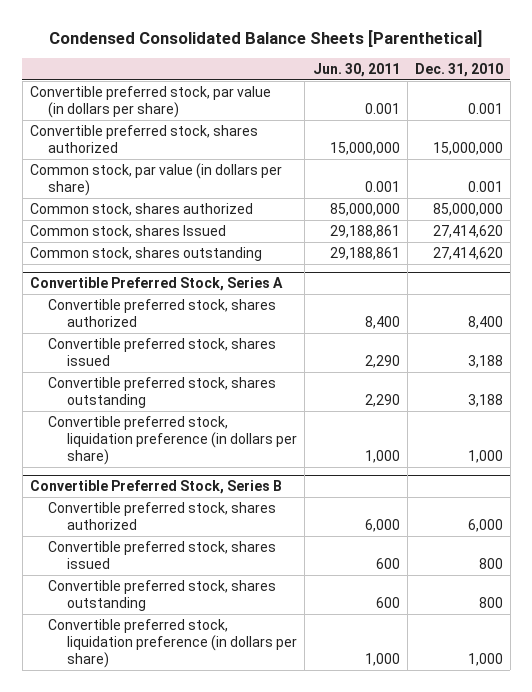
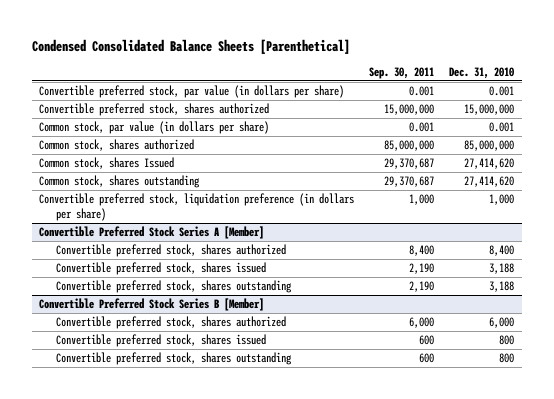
[312,63,400,78] Jun. 30, 2011 -> none
none -> [369,66,435,79] Sep. 30, 2011
none -> [39,193,355,222] Convertible preferred stock, liquidation preference (in dollars per share)
[29,277,283,292] Convertible Preferred Stock, Series A -> [39,226,265,240] Convertible Preferred Stock Series A [Member]
[48,415,298,466] Convertible preferred stock, liquidation preference (in dollars per share) -> none
[29,480,282,495] Convertible Preferred Stock, Series B -> [39,298,265,312] Convertible Preferred Stock Series B [Member]
[48,618,298,669] Convertible preferred stock, liquidation preference (in dollars per share) -> none

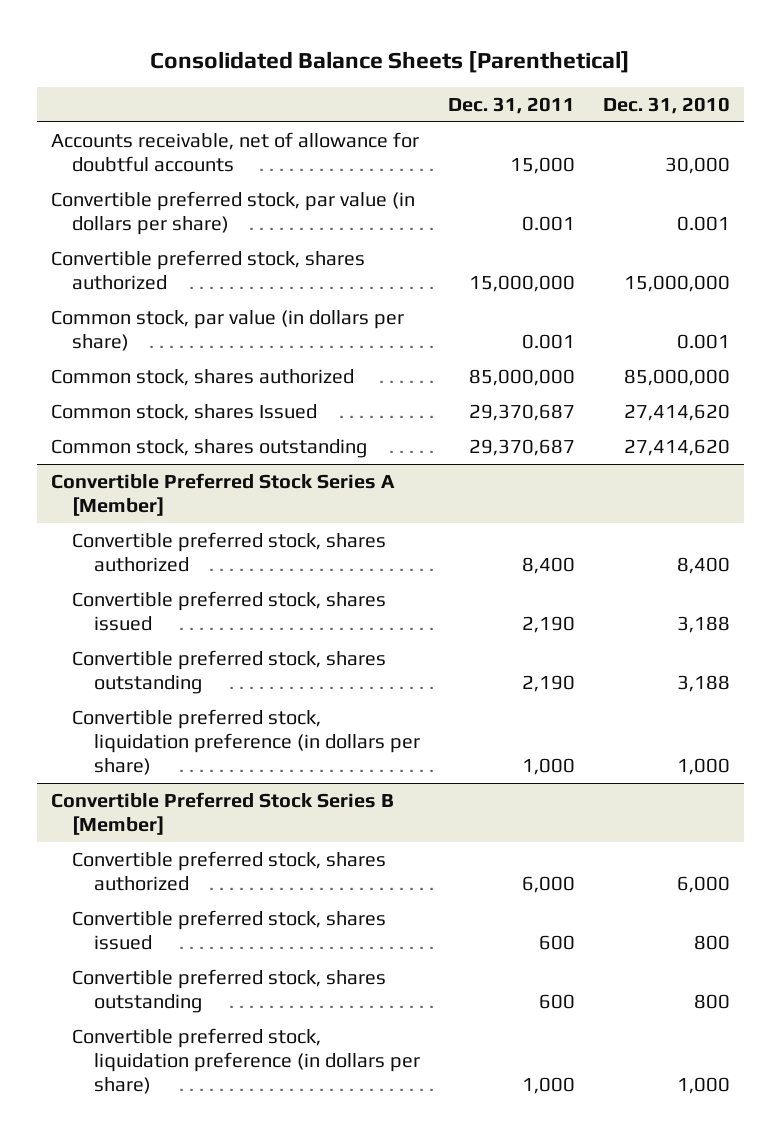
[31,38,350,54] Condensed Consolidated Balance Sheets [Parenthetical] -> [150,50,631,73] Consolidated Balance Sheets [Parenthetical]
[369,66,435,79] Sep. 30, 2011 -> none
none -> [448,97,576,115] Dec. 31, 2011
none -> [50,131,419,172] Accounts receivable, net of allowance for doubtful accounts
[39,193,355,222] Convertible preferred stock, liquidation preference (in dollars per share) -> none
none -> [72,708,421,776] Convertible preferred stock, liquidation preference (in dollars per share)
none -> [72,1027,421,1095] Convertible preferred stock, liquidation preference (in dollars per share)

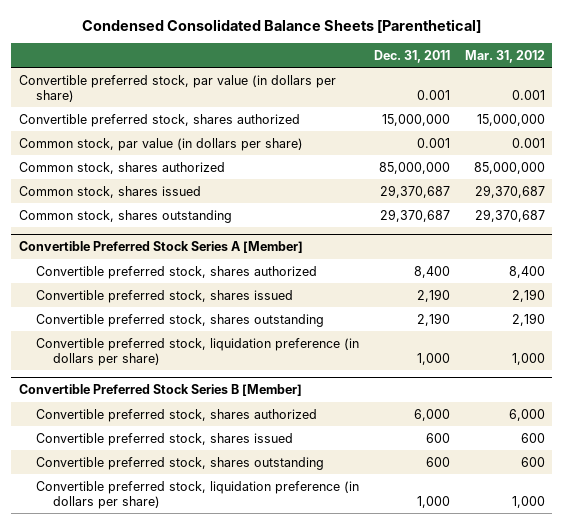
[150,50,631,73] Consolidated Balance Sheets [Parenthetical] -> [81,18,481,33] Condensed Consolidated Balance Sheets [Parenthetical]
[602,97,730,115] Dec. 31, 2010 -> none
none -> [464,49,545,63] Mar. 31, 2012
[50,131,419,172] Accounts receivable, net of allowance for doubtful accounts -> none
[50,403,317,421] Common stock, shares Issued -> [18,185,201,198] Common stock, shares issued

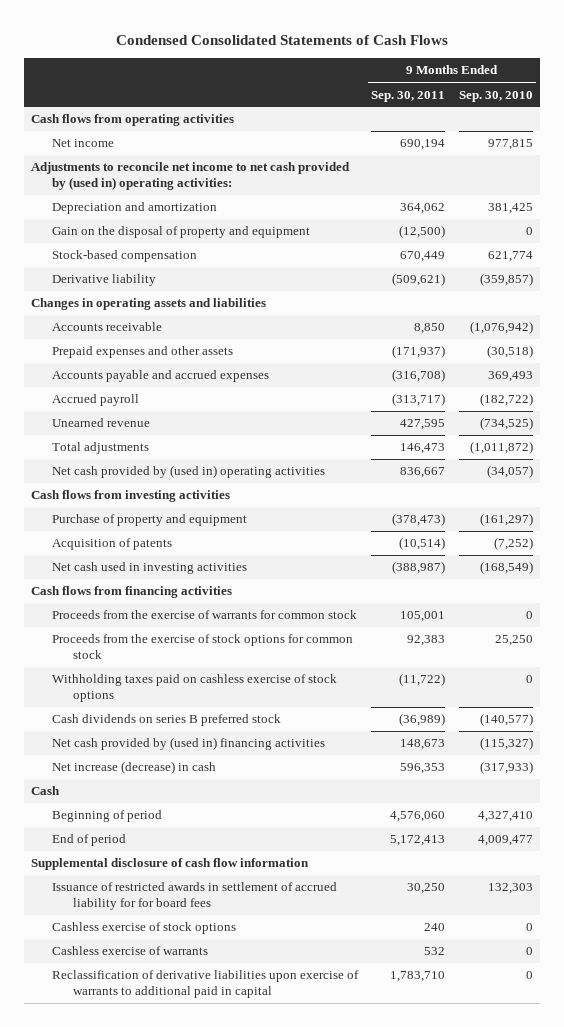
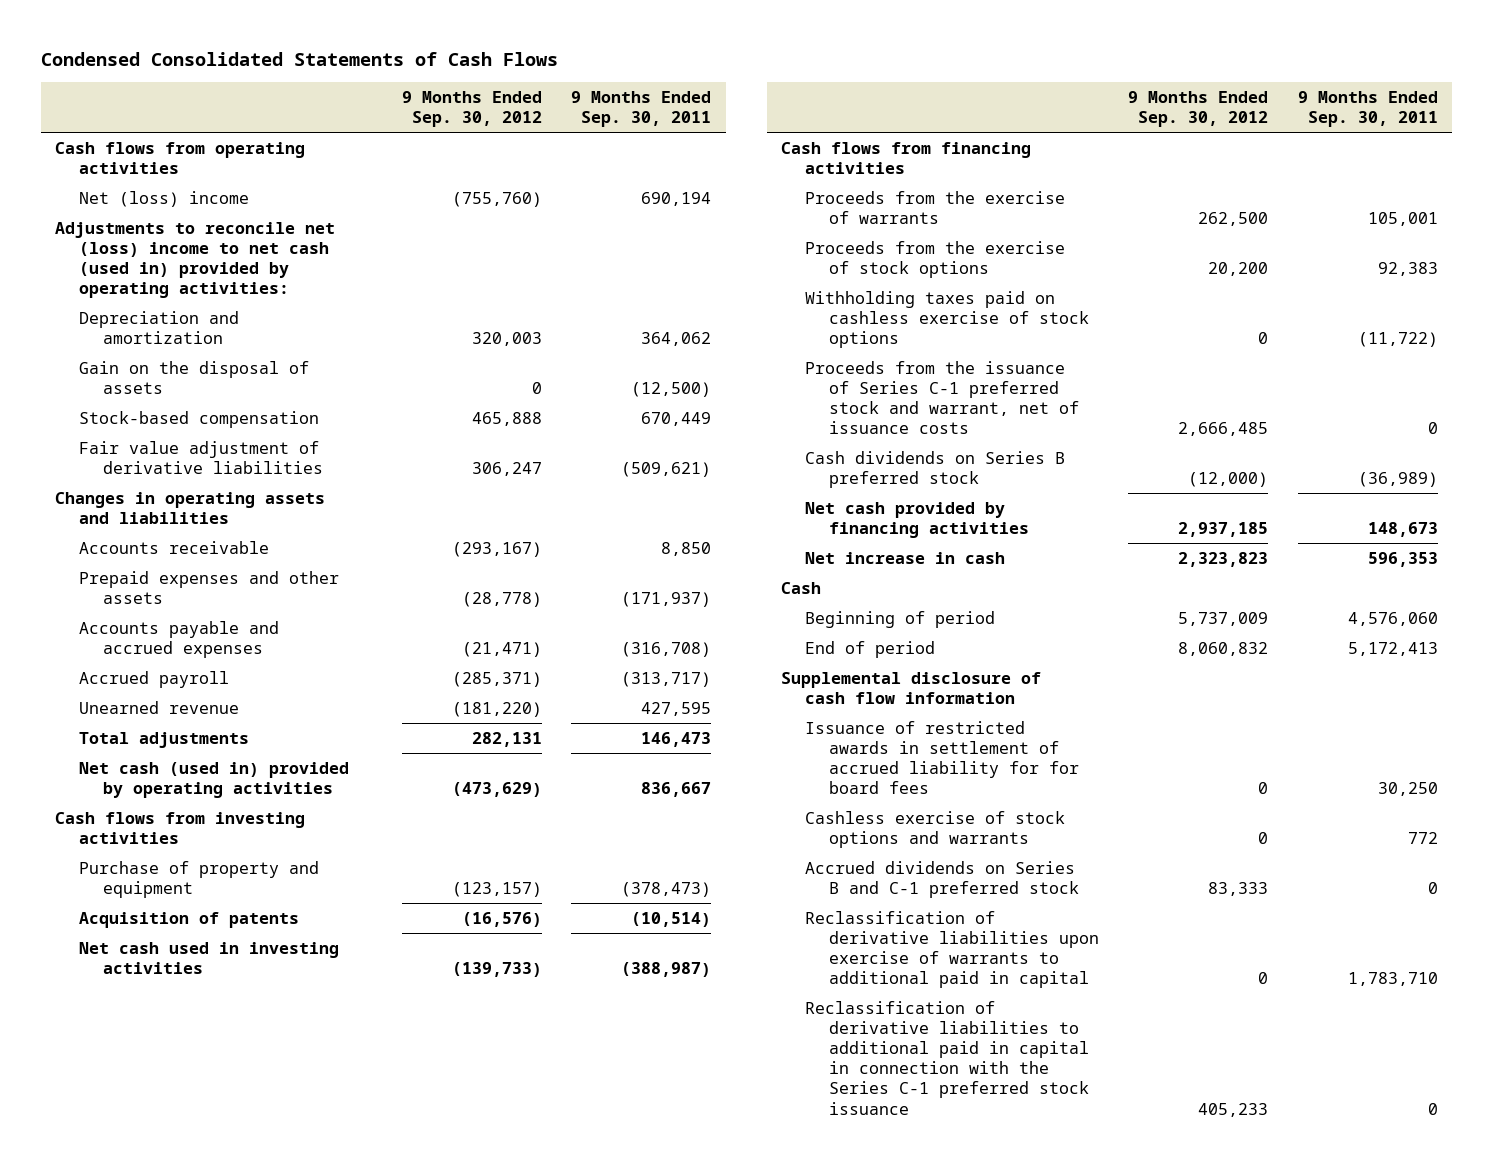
[458,90,533,102] Sep. 30, 2010 -> none
none -> [401,90,542,128] 9 Months Ended Sep. 30, 2012
[51,139,114,148] Net income -> [78,190,249,207] Net (loss) income
[30,162,350,191] Adjustments to reconcile net income to net cash provided by (used in) operating activities: -> [55,221,336,299] Adjustments to reconcile net (loss) income to net cash (used in) provided by operating activities:
[51,226,310,239] Gain on the disposal of property and equipment -> [78,360,309,394] Gain on the disposal of assets
[51,274,156,287] Derivative liability -> [78,440,323,474] Fair value adjustment of derivative liabilities
[51,465,325,479] Net cash provided by (used in) operating activities -> [78,761,349,798] Net cash (used in) provided by operating activities
[51,610,357,620] Proceeds from the exercise of warrants for common stock -> [805,190,1066,224] Proceeds from the exercise of warrants
[51,634,353,660] Proceeds from the exercise of stock options for common stock -> [805,240,1066,278] Proceeds from the exercise of stock options
none -> [805,360,1079,435] Proceeds from the issuance of Series C-1 preferred stock and warrant, net of issuance costs
[51,714,281,727] Cash dividends on series B preferred stock -> [805,450,1066,488] Cash dividends on Series B preferred stock
[51,737,325,751] Net cash provided by (used in) financing activities -> [805,501,1029,538] Net cash provided by financing activities
[51,761,216,775] Net increase (decrease) in cash -> [805,551,1006,564] Net increase in cash
[51,946,208,956] Cashless exercise of warrants -> none
[51,922,236,935] Cashless exercise of stock options -> [805,810,1066,848] Cashless exercise of stock options and warrants
[424,923,446,932] 240 -> [1407,831,1438,844] 772
none -> [805,860,1079,898] Accrued dividends on Series B and C-1 preferred stock
none -> [805,1000,1089,1115] Reclassification of derivative liabilities to additional paid in capital in connection with the Series C-1 preferred stock issuance

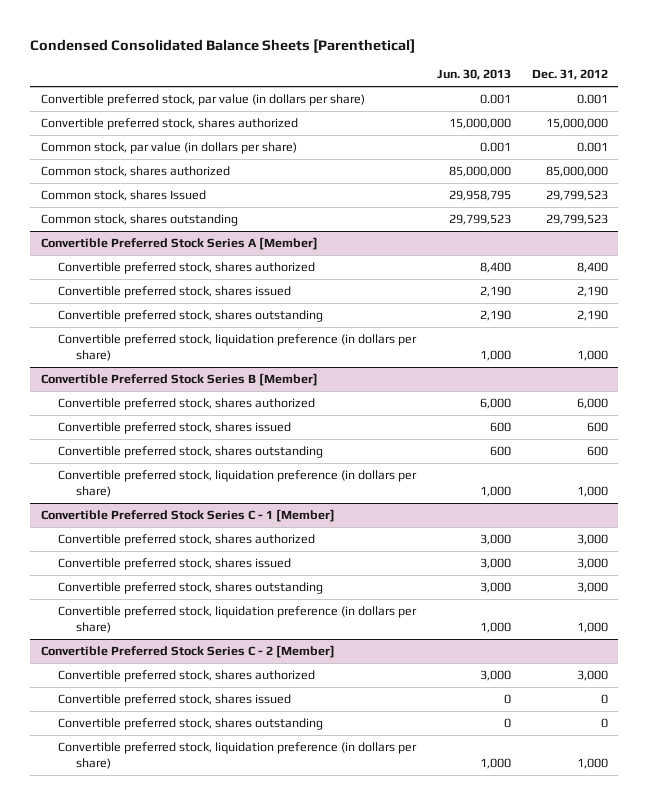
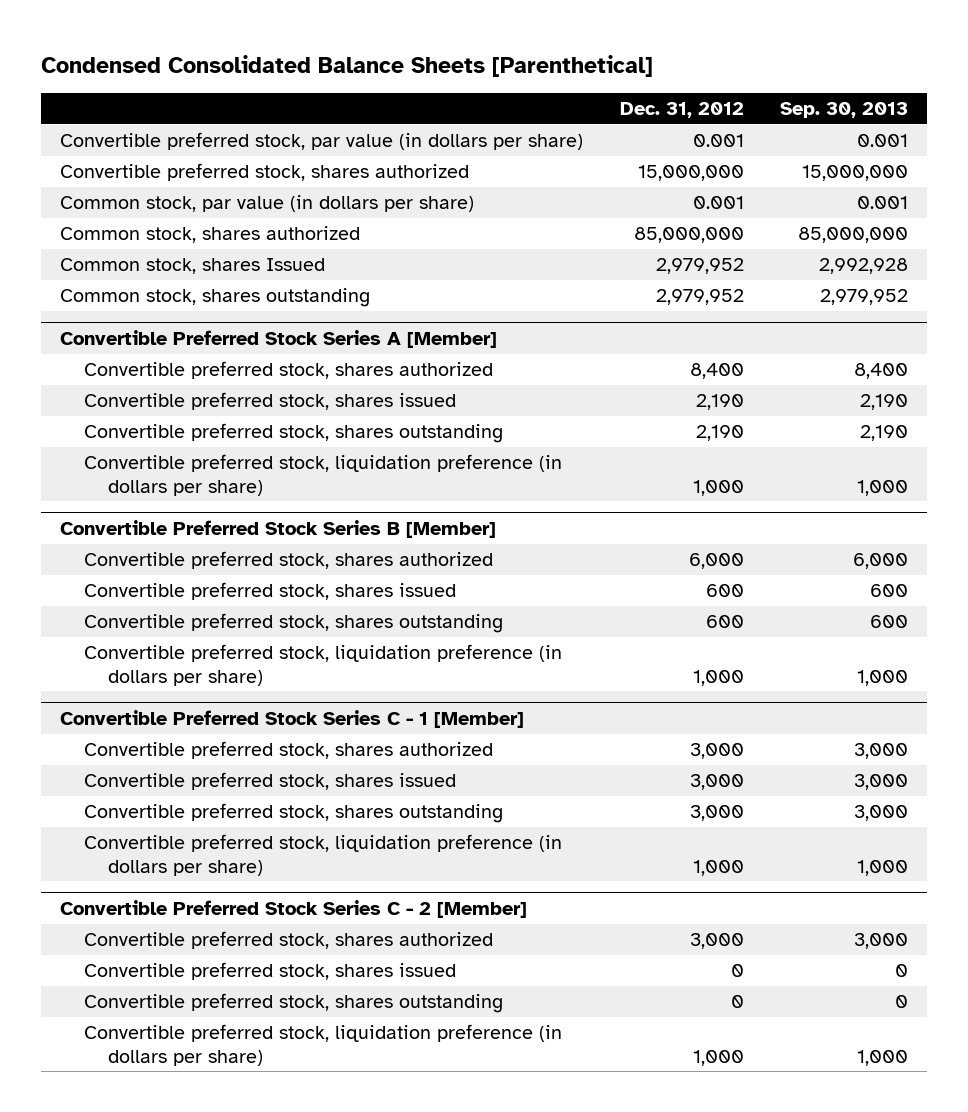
[437,69,512,81] Jun. 30, 2013 -> none
none -> [780,102,909,119] Sep. 30, 2013
[545,190,608,202] 29,799,523 -> [655,258,744,275] 2,979,952
[545,214,608,226] 29,799,523 -> [655,289,744,306] 2,979,952

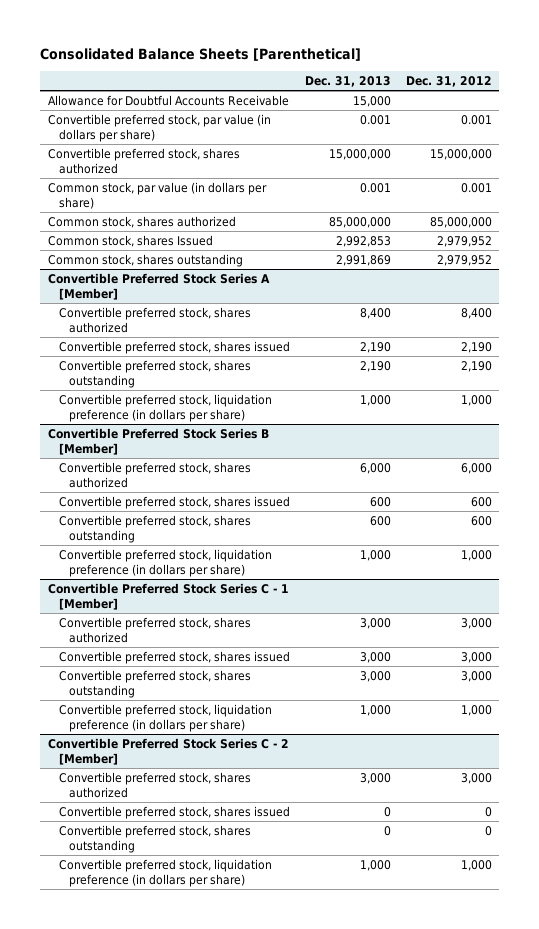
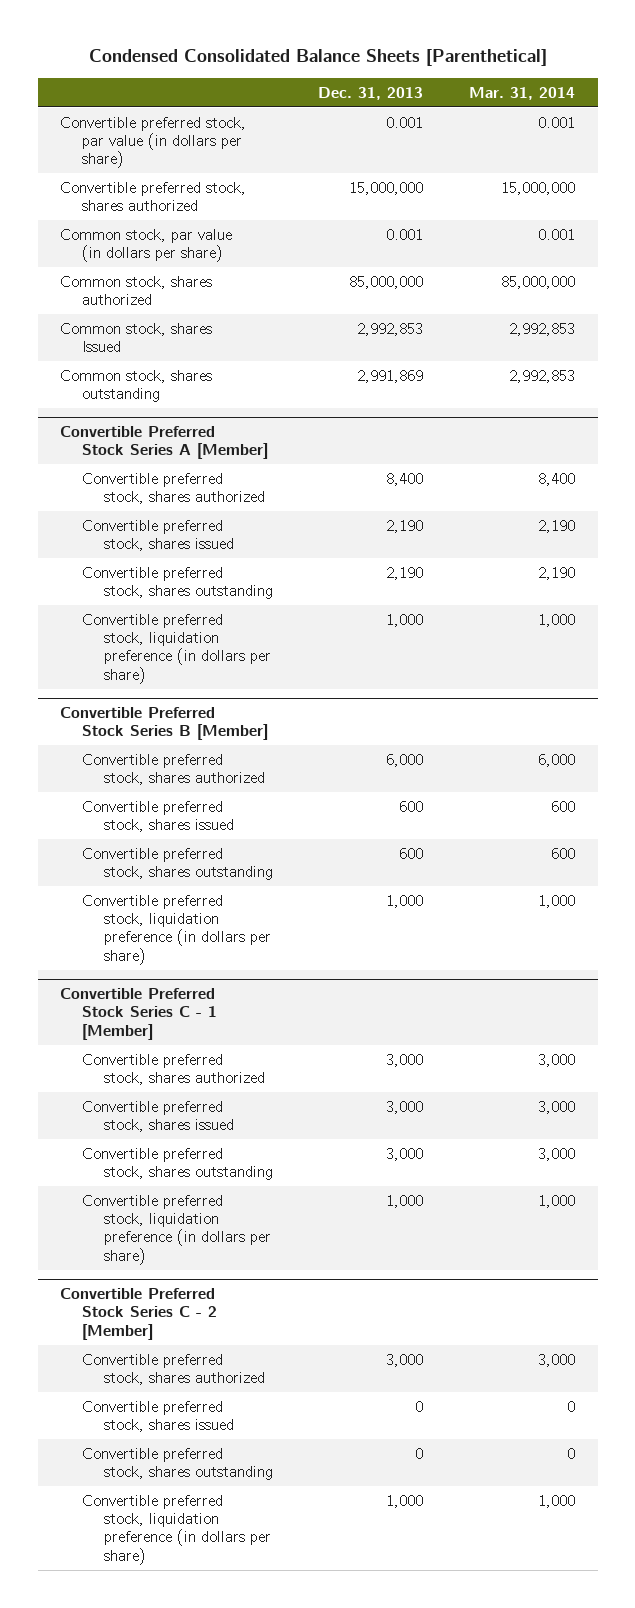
[40,48,362,62] Consolidated Balance Sheets [Parenthetical] -> [88,49,547,67] Condensed Consolidated Balance Sheets [Parenthetical]
[405,76,492,88] Dec. 31, 2012 -> none
none -> [469,86,576,100] Mar. 31, 2014
[47,94,289,106] Allowance for Doubtful Accounts Receivable -> none

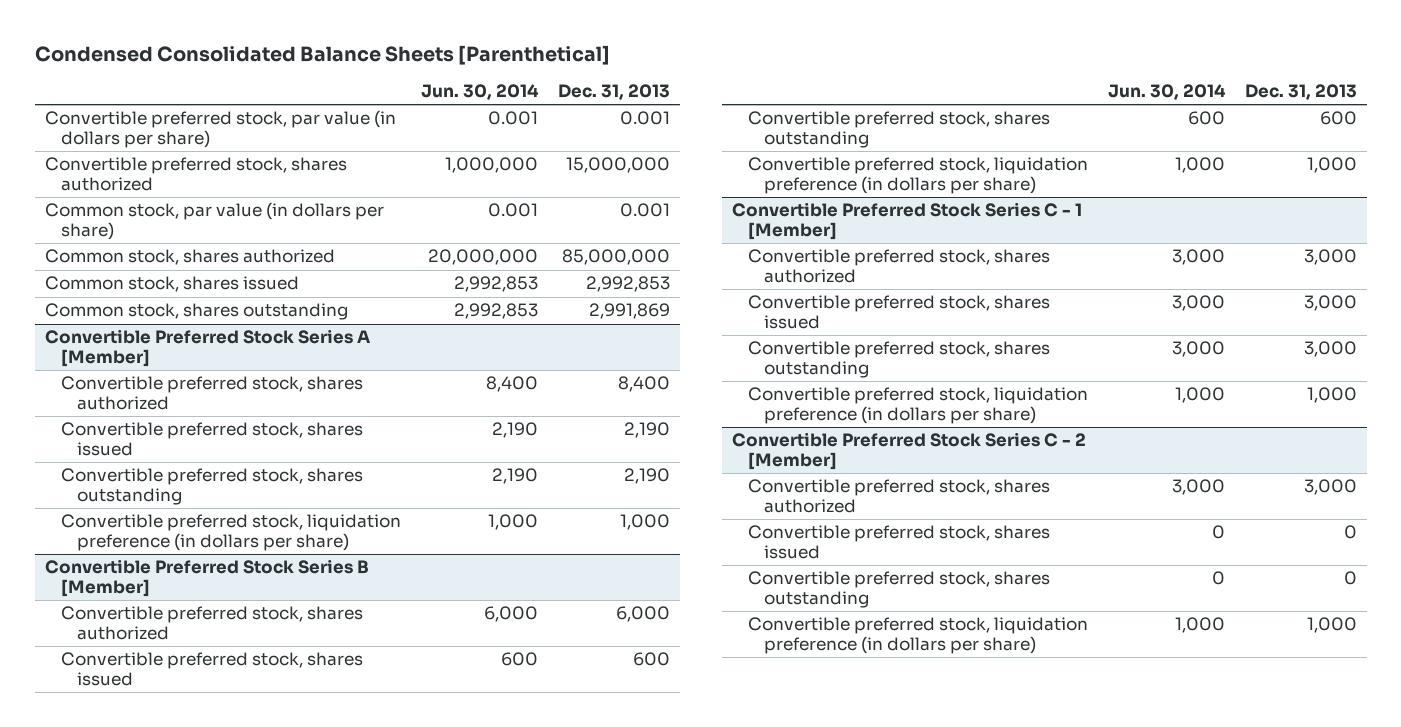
[469,86,576,100] Mar. 31, 2014 -> none
none -> [420,83,539,100] Jun. 30, 2014
[60,322,213,353] Common stock, shares Issued -> [44,276,299,293] Common stock, shares issued

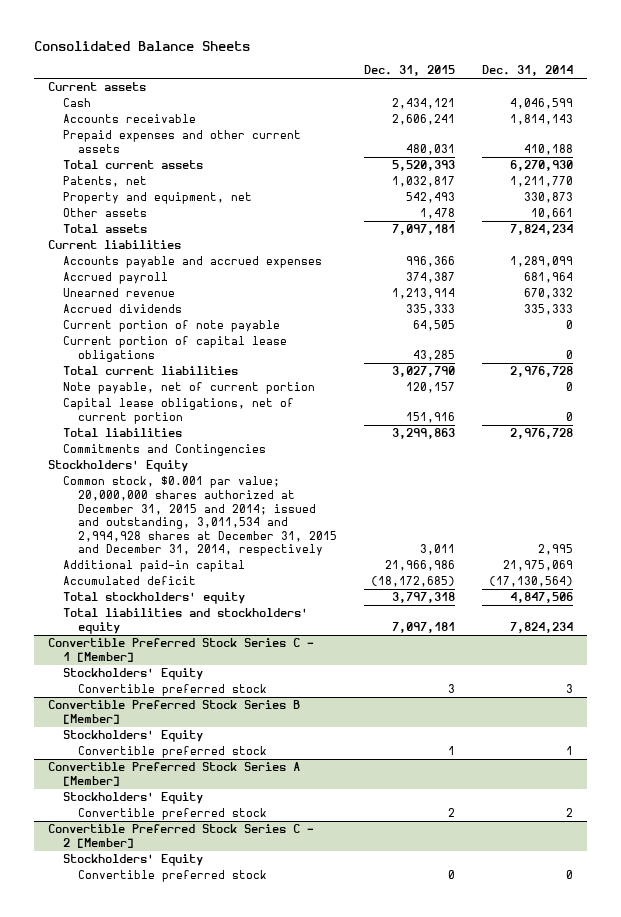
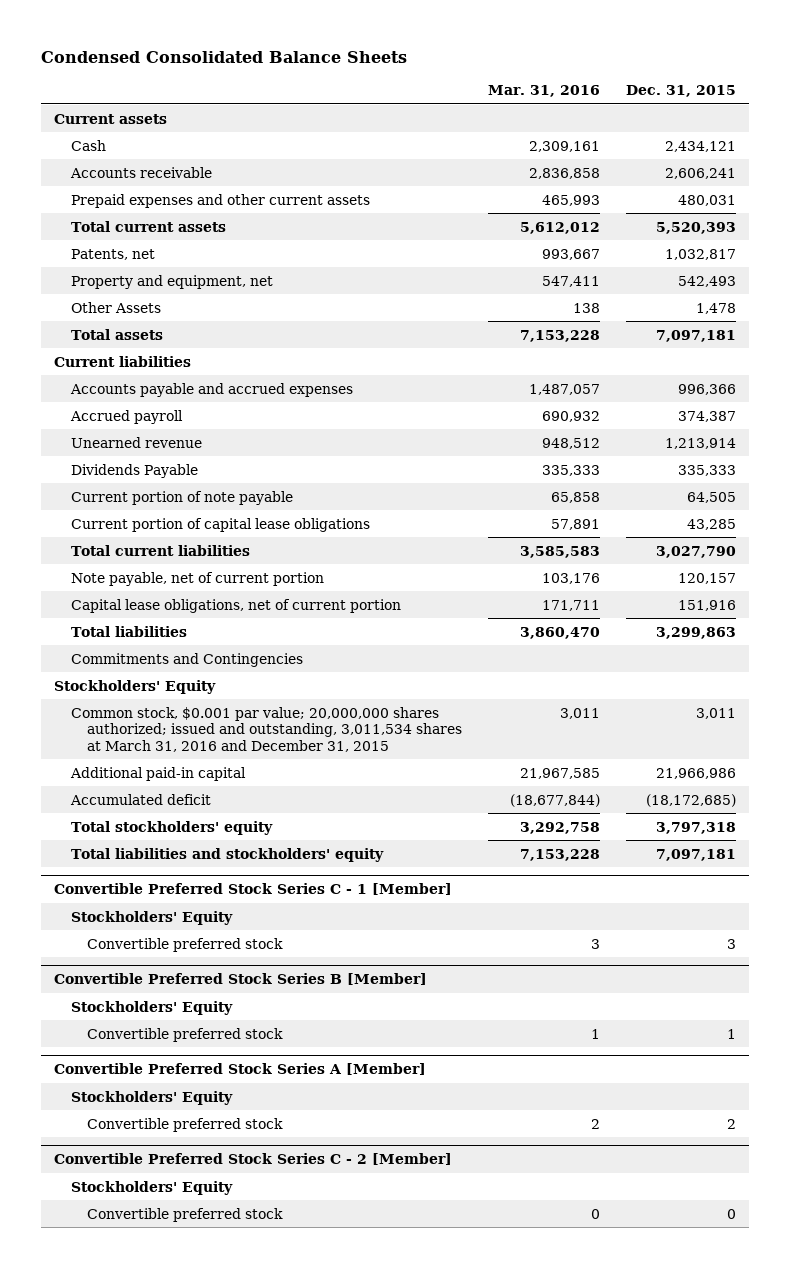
[34,41,251,52] Consolidated Balance Sheets -> [41,50,408,63] Condensed Consolidated Balance Sheets
[482,65,574,77] Dec. 31, 2014 -> none
none -> [487,85,600,98] Mar. 31, 2016
[62,208,147,218] Other assets -> [70,301,161,313] Other Assets
[62,304,182,314] Accrued dividends -> [70,463,198,478] Dividends Payable
[62,476,337,557] Common stock, $0.001 par value; 20,000,000 shares authorized at December 31, 2015 and 2014; issued and outstanding, 3,011,534 and 2,994,928 shares at December 31, 2015 and December 31, 2014, respectively -> [70,706,462,752] Common stock, $0.001 par value; 20,000,000 shares authorized; issued and outstanding, 3,011,534 shares at March 31, 2016 and December 31, 2015

